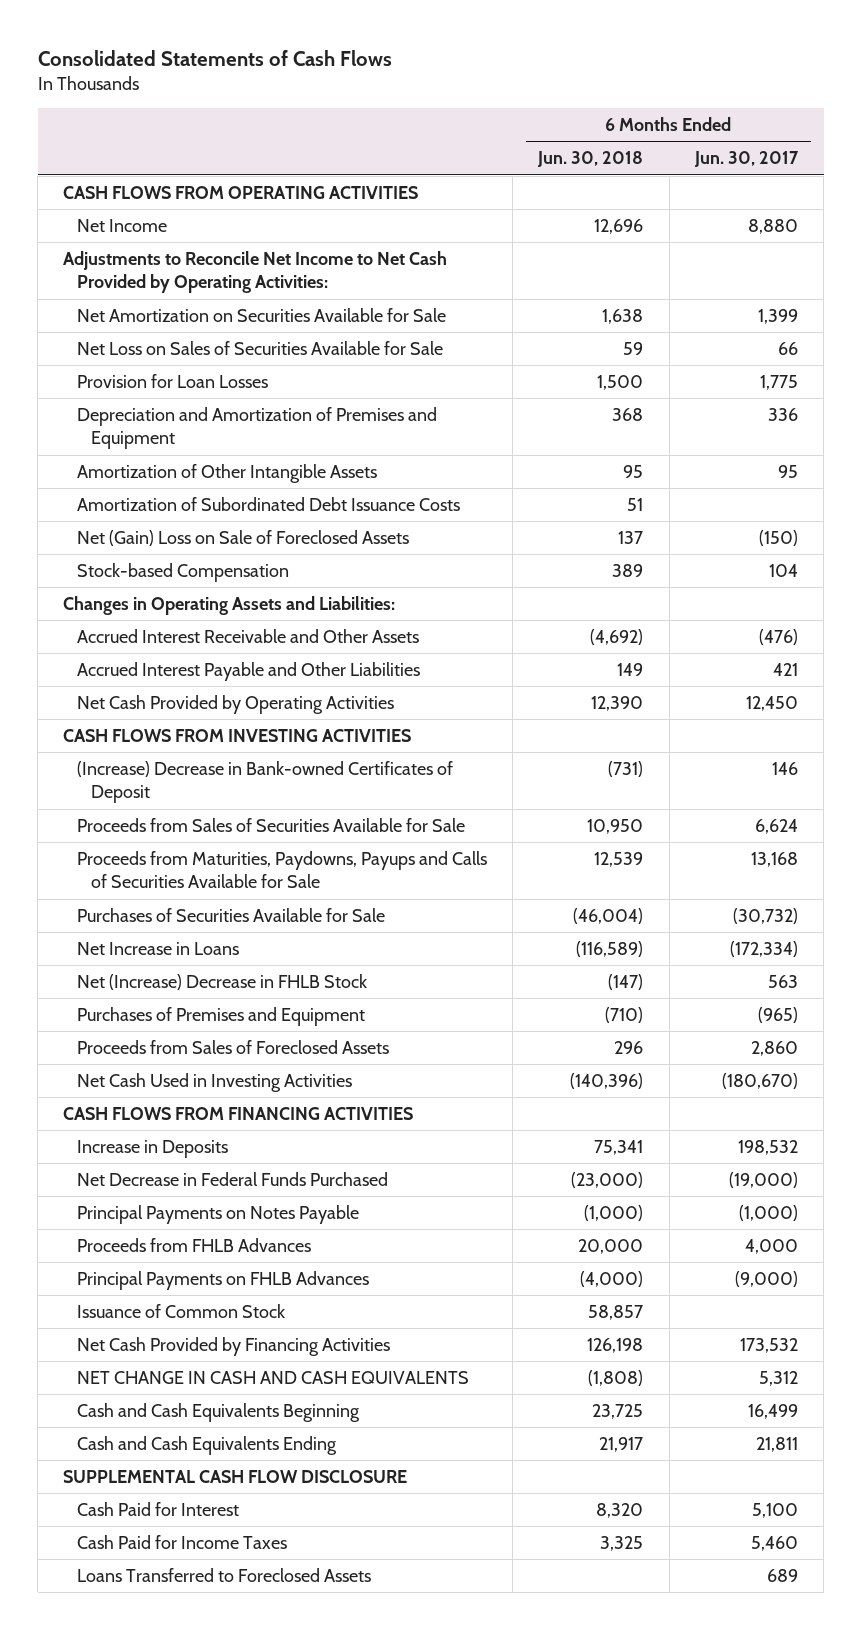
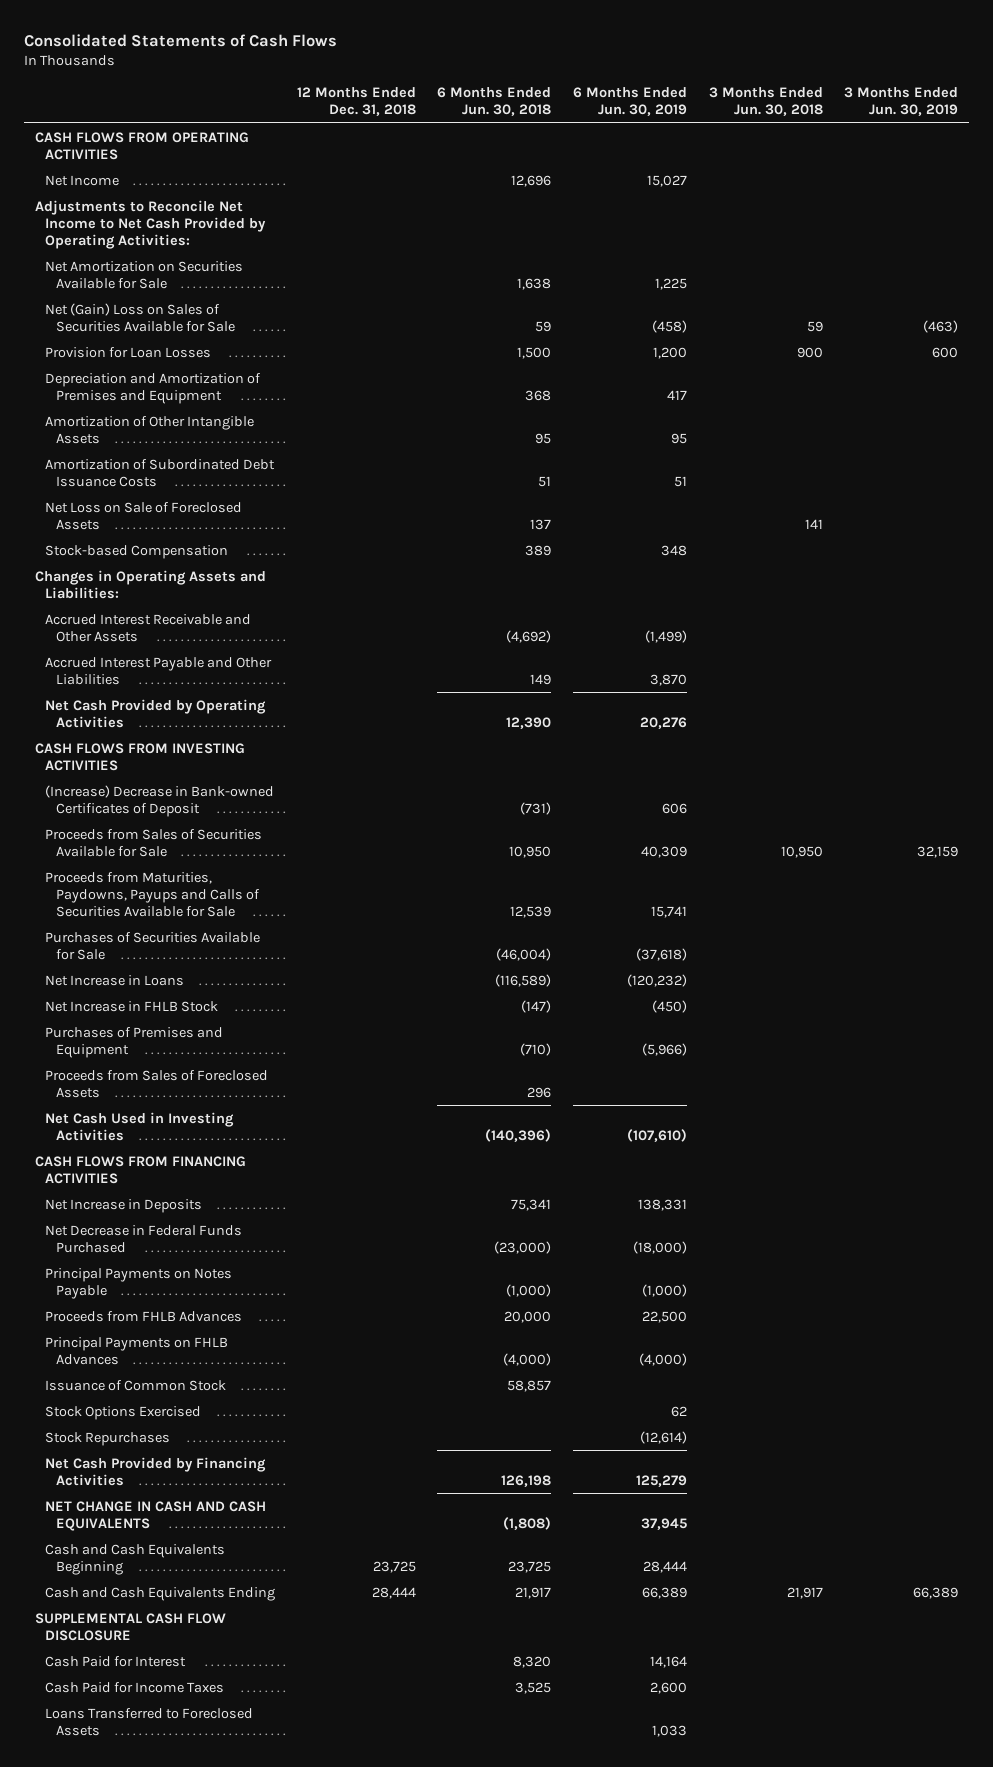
[693,151,799,168] Jun. 30, 2017 -> none
none -> [296,87,416,117] 12 Months Ended Dec. 31, 2018
none -> [572,87,687,117] 6 Months Ended Jun. 30, 2019
none -> [708,87,823,117] 3 Months Ended Jun. 30, 2018
none -> [844,87,959,117] 3 Months Ended Jun. 30, 2019
[76,341,443,356] Net Loss on Sales of Securities Available for Sale -> [45,302,235,332] Net (Gain) Loss on Sales of Securities Available for Sale
[76,530,409,547] Net (Gain) Loss on Sale of Foreclosed Assets -> [45,501,243,530] Net Loss on Sale of Foreclosed Assets
[76,974,367,991] Net (Increase) Decrease in FHLB Stock -> [45,1000,219,1012] Net Increase in FHLB Stock
[76,1140,228,1159] Increase in Deposits -> [45,1198,203,1213] Net Increase in Deposits
none -> [45,1405,202,1420] Stock Options Exercised
none -> [45,1431,171,1446] Stock Repurchases
[600,1536,644,1552] 3,325 -> [515,1681,552,1694] 3,525

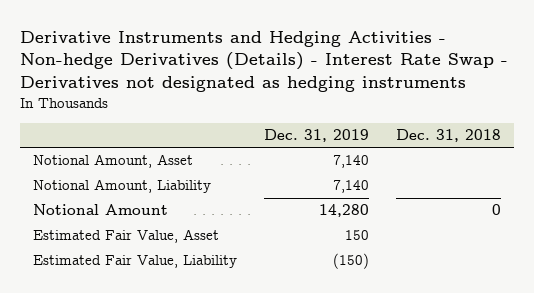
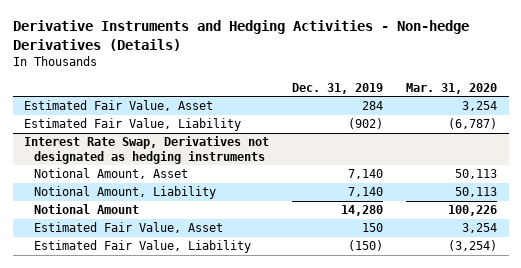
[19,30,508,93] Derivative Instruments and Hedging Activities - Non-hedge Derivatives (Details) - Interest Rate Swap - Derivatives not designated as hedging instruments -> [12,20,469,51] Derivative Instruments and Hedging Activities - Non-hedge Derivatives (Details)
[395,129,501,143] Dec. 31, 2018 -> none
none -> [406,82,498,94] Mar. 31, 2020
none -> [24,100,214,112] Estimated Fair Value, Asset
none -> [24,118,242,132] Estimated Fair Value, Liability
none -> [24,136,270,164] Interest Rate Swap, Derivatives not designated as hedging instruments

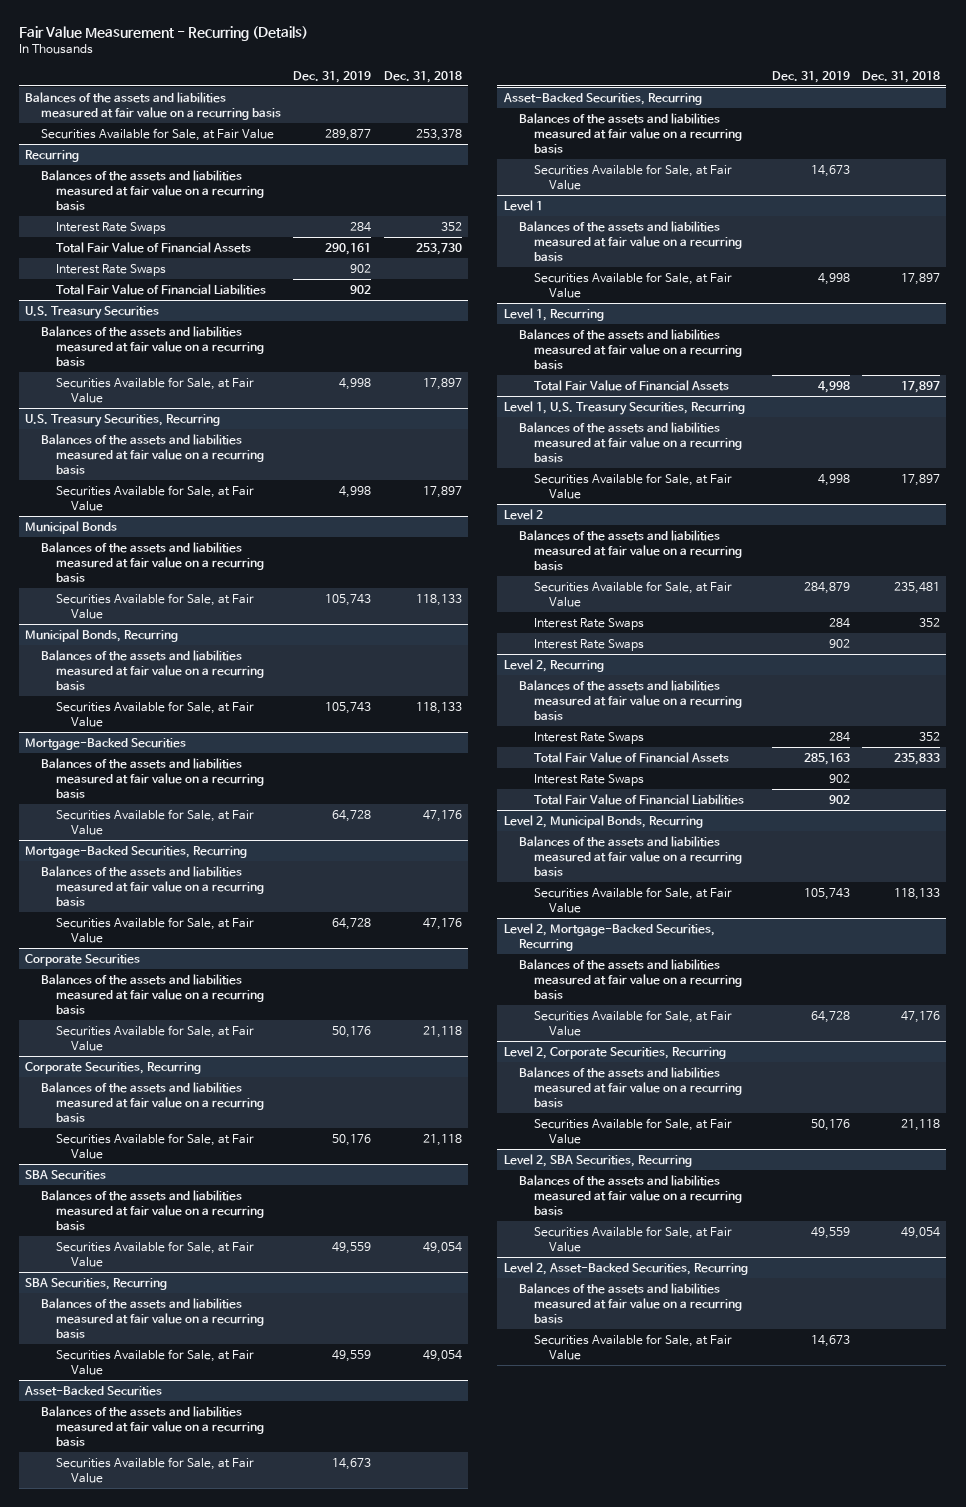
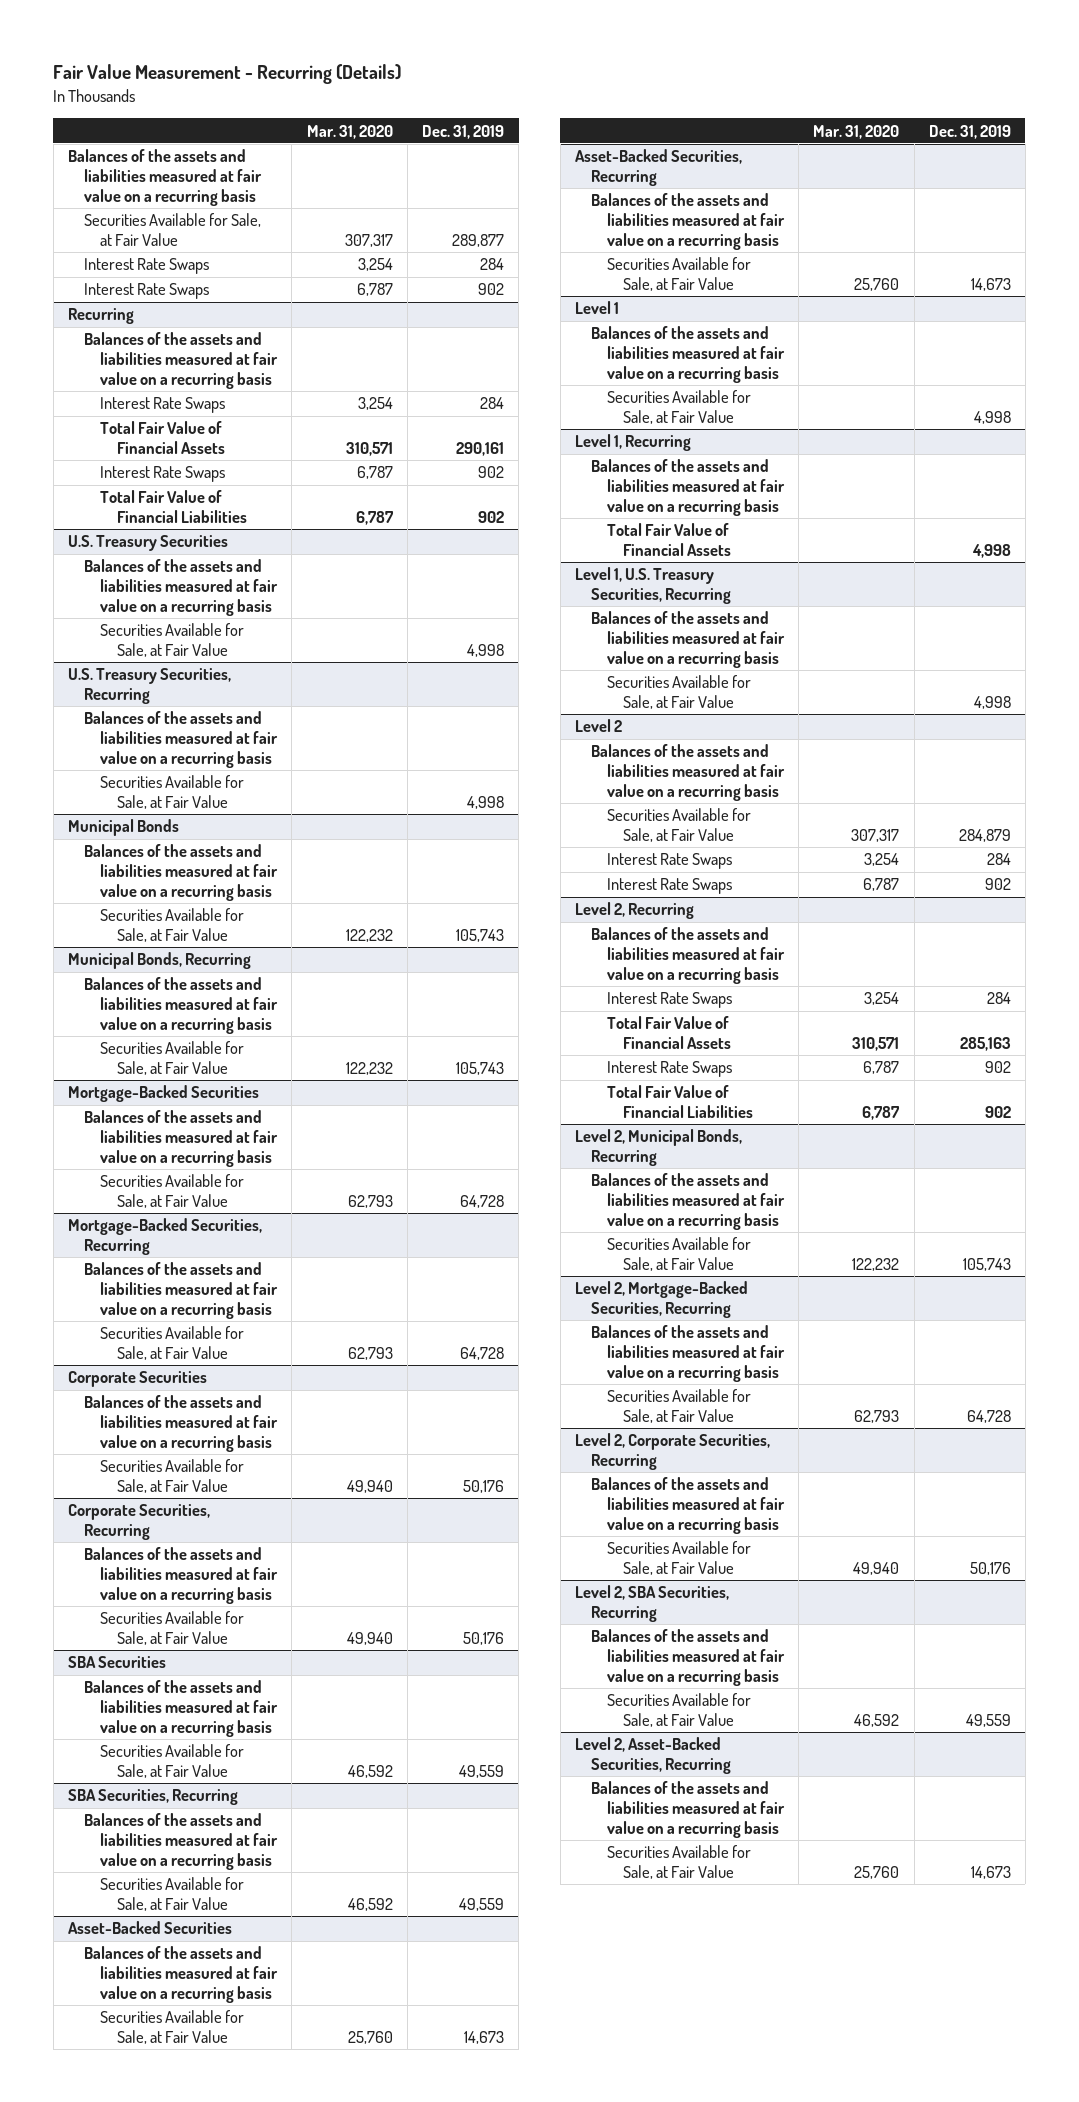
[383,70,462,83] Dec. 31, 2018 -> none
none -> [306,124,393,139] Mar. 31, 2020
none -> [84,258,210,275] Interest Rate Swaps
none -> [84,283,210,300] Interest Rate Swaps

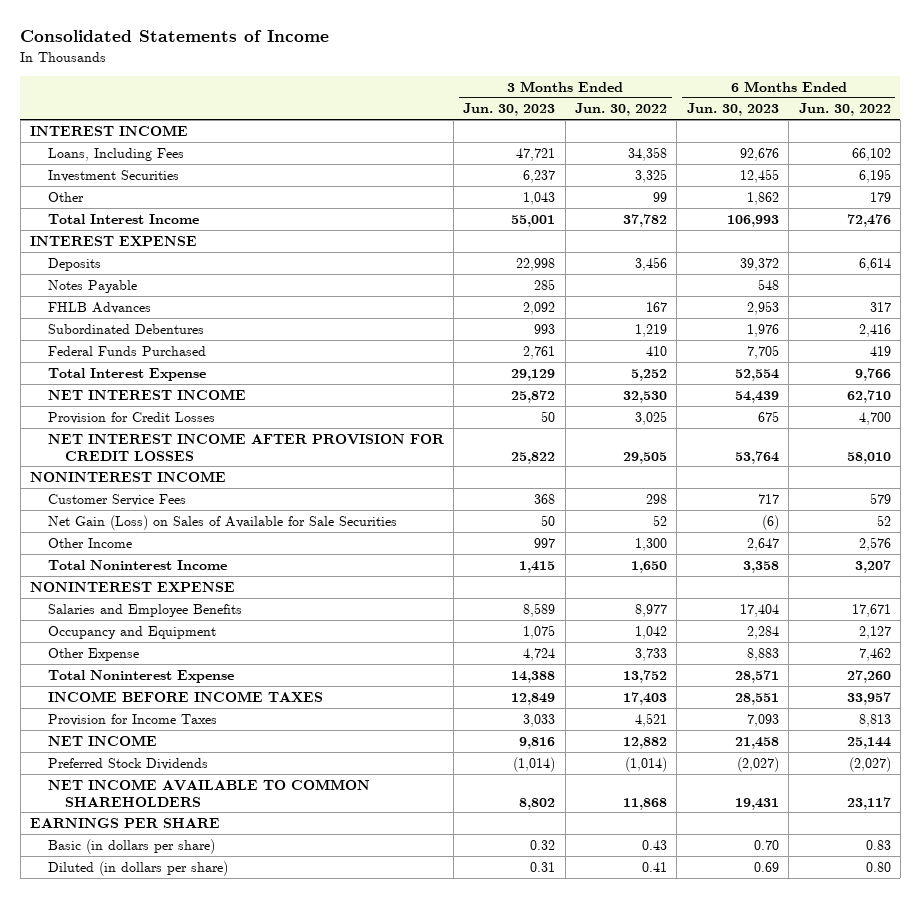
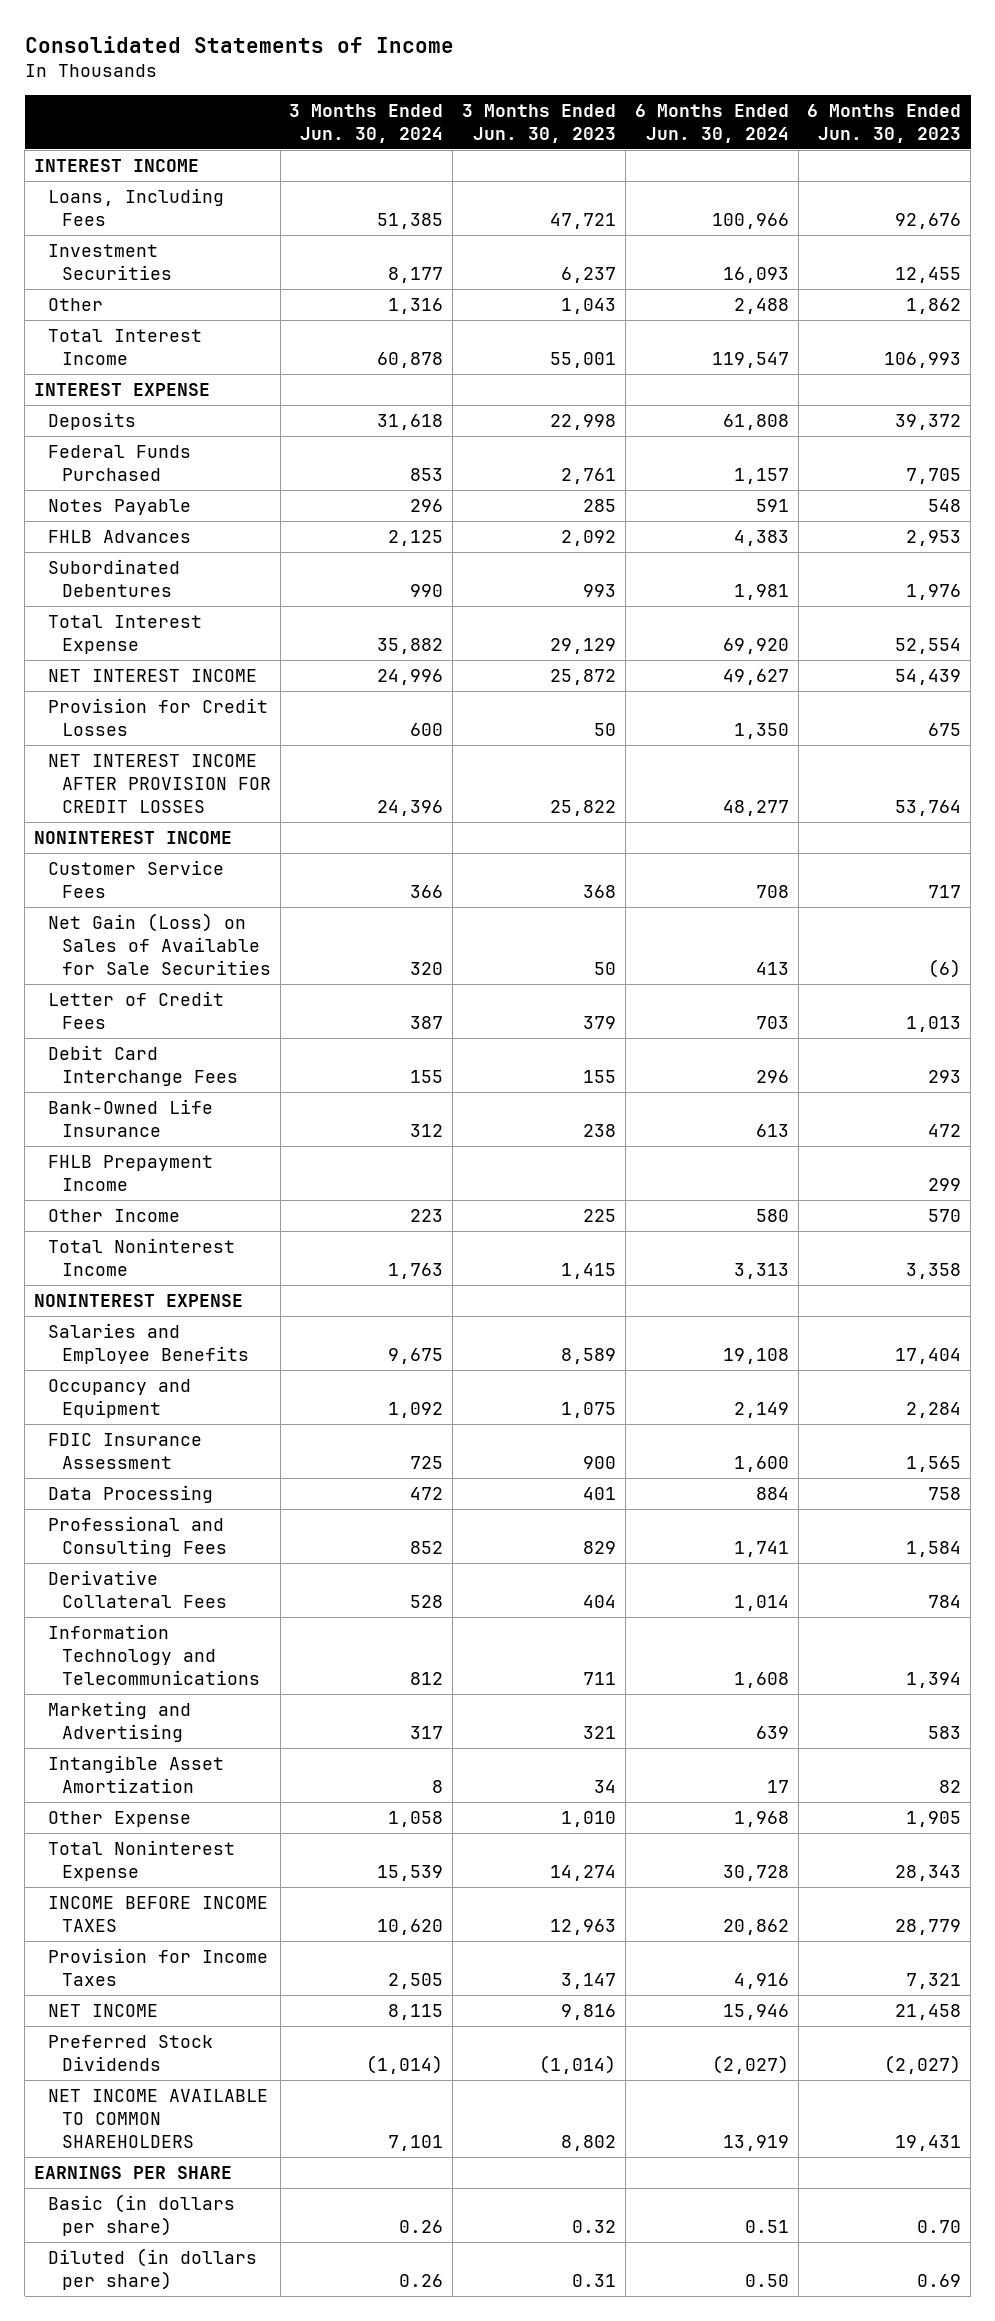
[575,103,668,117] Jun. 30, 2022 -> none
[798,103,891,117] Jun. 30, 2022 -> none
none -> [289,103,444,144] 3 Months Ended Jun. 30, 2024
none -> [634,103,789,144] 6 Months Ended Jun. 30, 2024
[47,345,206,356] Federal Funds Purchased -> [47,444,191,482] Federal Funds Purchased
none -> [47,990,224,1030] Letter of Credit Fees
none -> [47,1044,238,1087] Debit Card Interchange Fees
none -> [47,1098,213,1138] Bank-Owned Life Insurance
none -> [47,1154,213,1192] FHLB Prepayment Income
[534,537,556,548] 997 -> [583,1208,617,1222] 225
[746,537,779,551] 2,647 -> [928,1208,962,1222] 570
none -> [47,1432,202,1470] FDIC Insurance Assessment
none -> [47,1484,213,1503] Data Processing
none -> [47,1515,227,1558] Professional and Consulting Fees
none -> [47,1569,227,1609] Derivative Collateral Fees
none -> [47,1623,260,1686] Information Technology and Telecommunications
none -> [47,1700,191,1743] Marketing and Advertising
none -> [47,1754,224,1794] Intangible Asset Amortization
[523,647,556,661] 4,724 -> [561,1810,617,1827] 1,010
[746,647,779,661] 8,883 -> [906,1810,962,1827] 1,905
[511,670,556,683] 14,388 -> [550,1865,617,1882] 14,274
[734,669,779,683] 28,571 -> [895,1865,962,1882] 28,343
[511,692,556,705] 12,849 -> [550,1919,617,1936] 12,963
[734,692,779,705] 28,551 -> [895,1919,962,1936] 28,779
[523,713,556,727] 3,033 -> [561,1973,617,1990] 3,147
[746,713,779,727] 7,093 -> [906,1973,962,1990] 7,321

